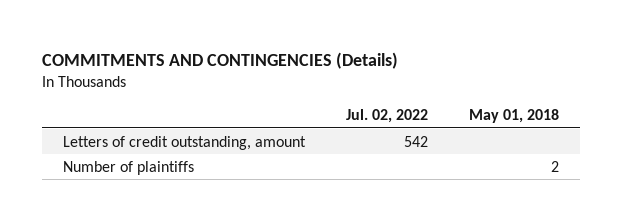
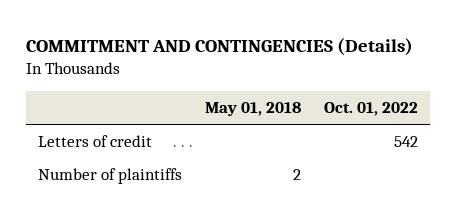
[41,52,398,70] COMMITMENTS AND CONTINGENCIES (Details) -> [25,37,413,56] COMMITMENT AND CONTINGENCIES (Details)
[346,109,429,124] Jul. 02, 2022 -> none
none -> [324,102,419,117] Oct. 01, 2022
[62,135,306,150] Letters of credit outstanding, amount -> [37,135,152,148] Letters of credit

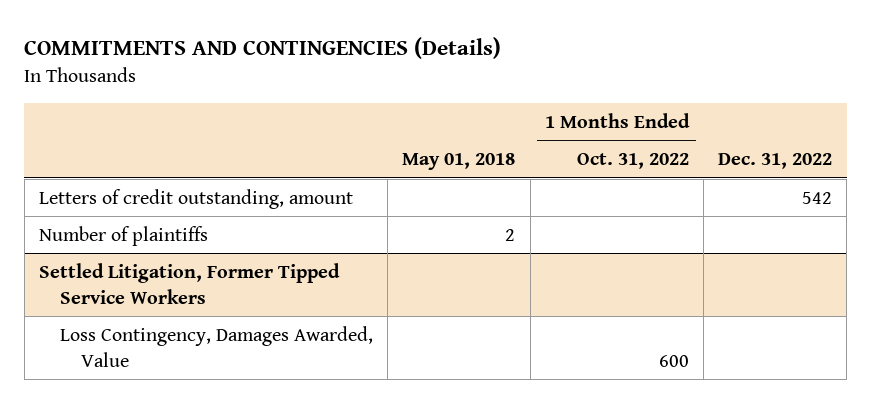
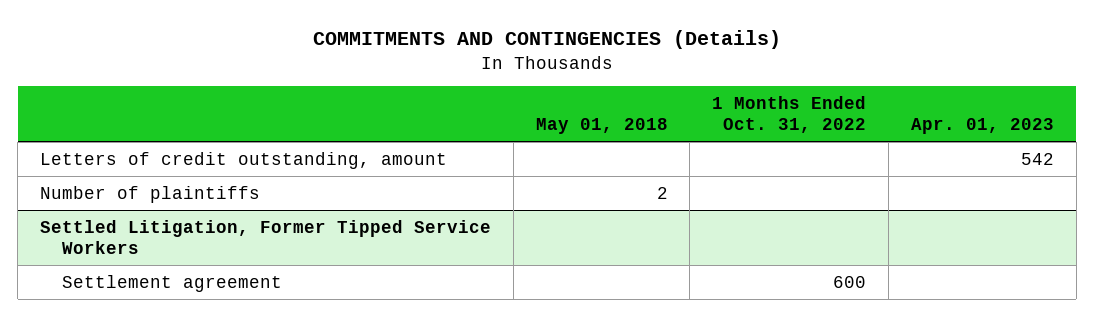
[718,153,833,170] Dec. 31, 2022 -> none
none -> [910,118,1054,135] Apr. 01, 2023
[60,325,374,367] Loss Contingency, Damages Awarded, Value -> [62,274,283,292] Settlement agreement

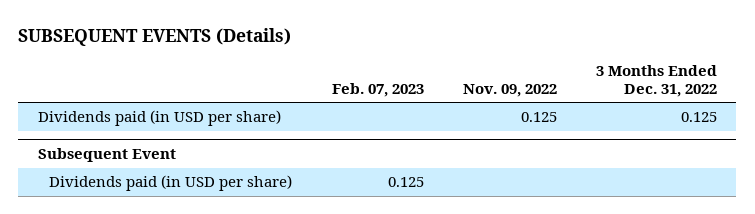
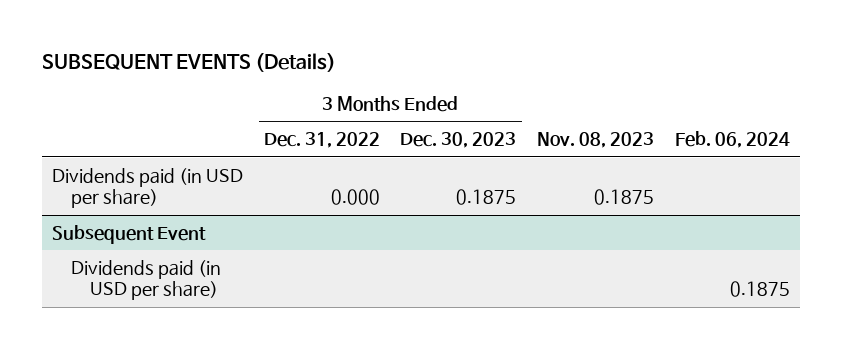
[331,82,424,97] Feb. 07, 2023 -> none
[462,83,557,97] Nov. 09, 2022 -> none
none -> [400,132,517,149] Dec. 30, 2023
none -> [537,132,655,149] Nov. 08, 2023
none -> [674,131,790,149] Feb. 06, 2024
[680,112,717,123] 0.125 -> [330,189,380,206] 0.000

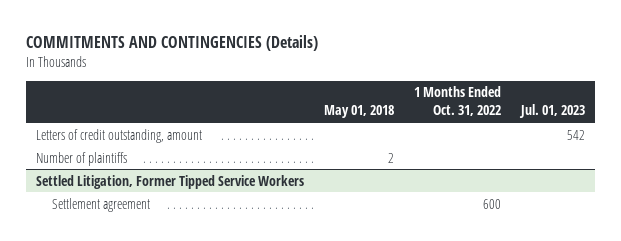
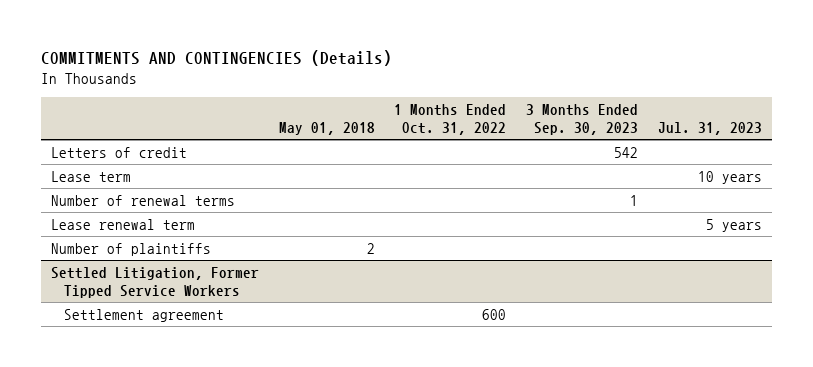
[518,104,585,119] Jul. 01, 2023 -> none
none -> [526,104,639,135] 3 Months Ended Sep. 30, 2023
none -> [657,121,762,135] Jul. 31, 2023
[35,128,202,143] Letters of credit outstanding, amount -> [50,146,187,158] Letters of credit
none -> [50,170,131,182] Lease term
none -> [50,194,235,206] Number of renewal terms
none -> [50,218,195,230] Lease renewal term

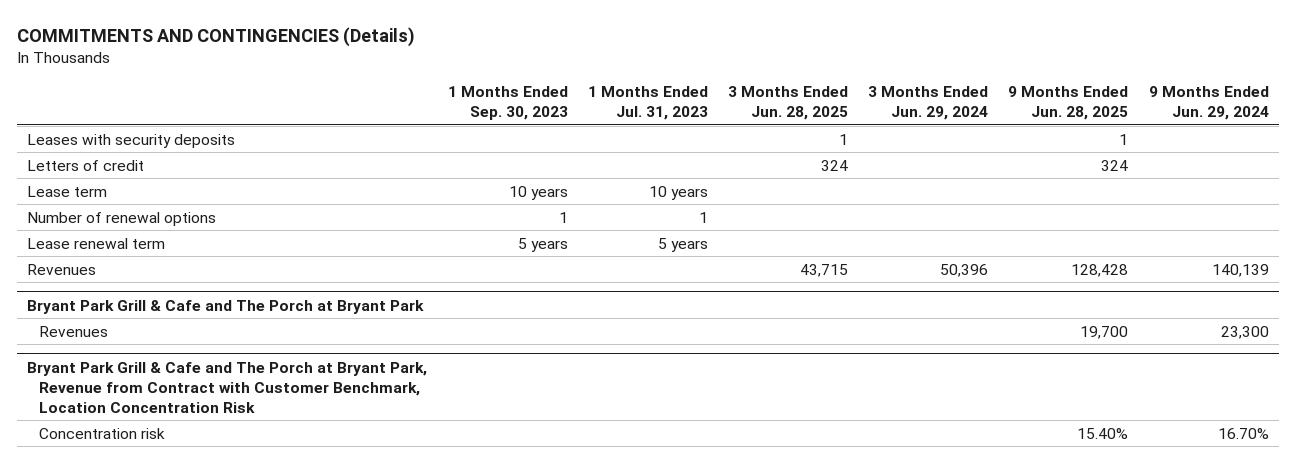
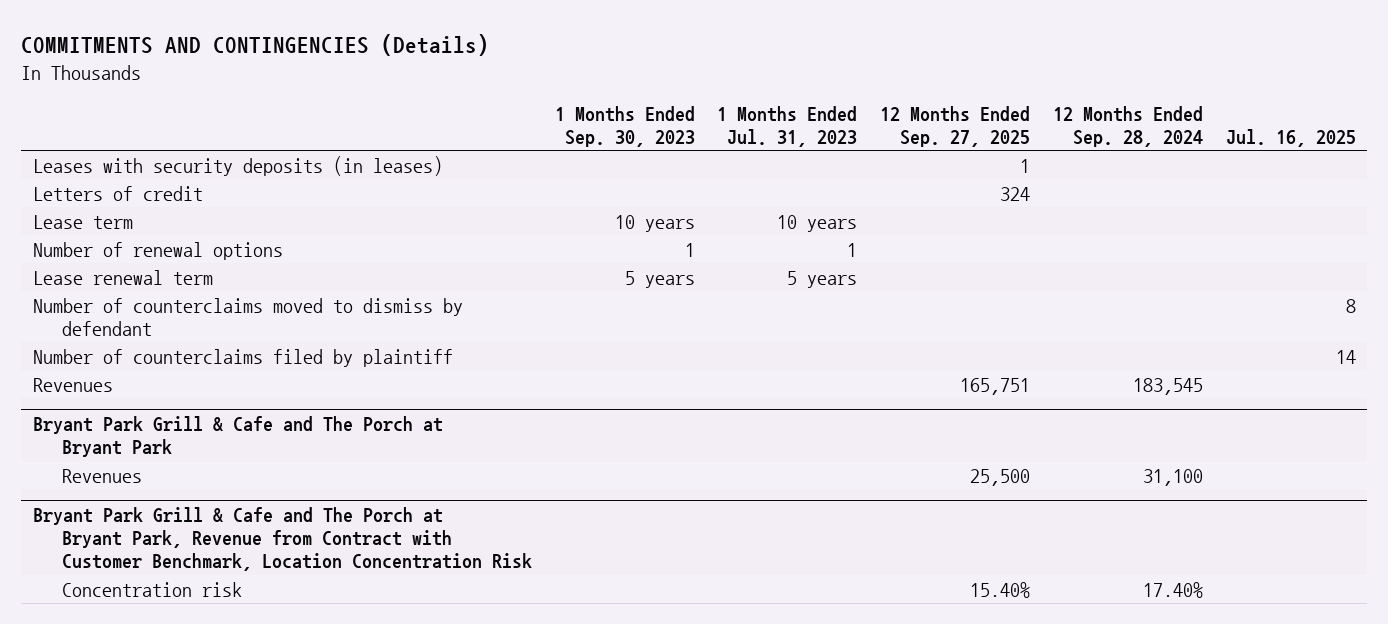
[727,86,848,121] 3 Months Ended Jun. 28, 2025 -> none
[868,86,989,121] 3 Months Ended Jun. 29, 2024 -> none
[1008,86,1129,121] 9 Months Ended Jun. 28, 2025 -> none
[1148,86,1269,121] 9 Months Ended Jun. 29, 2024 -> none
none -> [880,105,1031,147] 12 Months Ended Sep. 27, 2025
none -> [1053,105,1204,147] 12 Months Ended Sep. 28, 2024
none -> [1225,128,1356,147] Jul. 16, 2025
[27,133,236,148] Leases with security deposits -> [32,155,443,176] Leases with security deposits (in leases)
none -> [32,297,463,336] Number of counterclaims moved to dismiss by defendant
none -> [32,348,453,367] Number of counterclaims filed by plaintiff

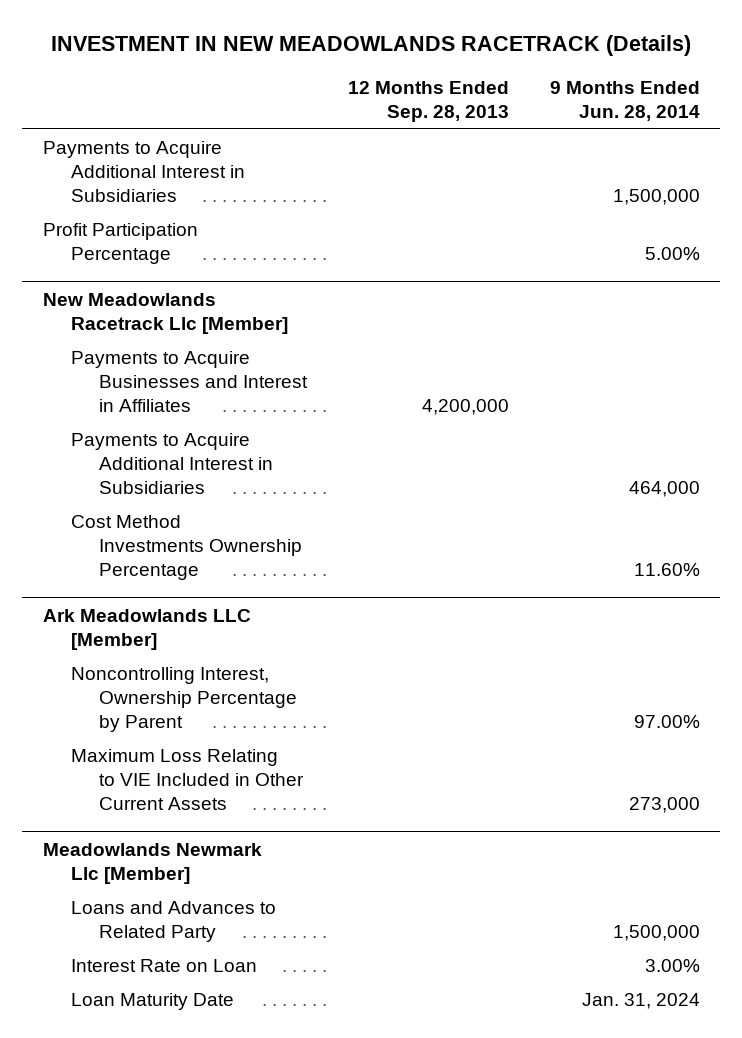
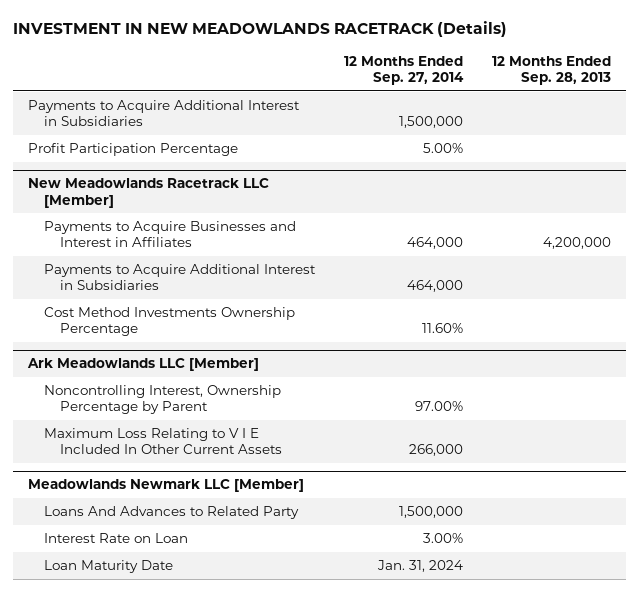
[549,80,700,121] 9 Months Ended Jun. 28, 2014 -> none
none -> [344,55,465,86] 12 Months Ended Sep. 27, 2014
[42,292,288,334] New Meadowlands Racetrack Llc [Member] -> [28,178,270,208] New Meadowlands Racetrack LLC [Member]
[70,748,305,810] Maximum Loss Relating to VIE Included in Other Current Assets -> [44,428,283,455] Maximum Loss Relating to V I E Included In Other Current Assets
[42,842,262,884] Meadowlands Newmark Llc [Member] -> [28,479,305,493] Meadowlands Newmark LLC [Member]
[70,900,276,942] Loans and Advances to Related Party -> [44,506,300,520] Loans And Advances to Related Party

